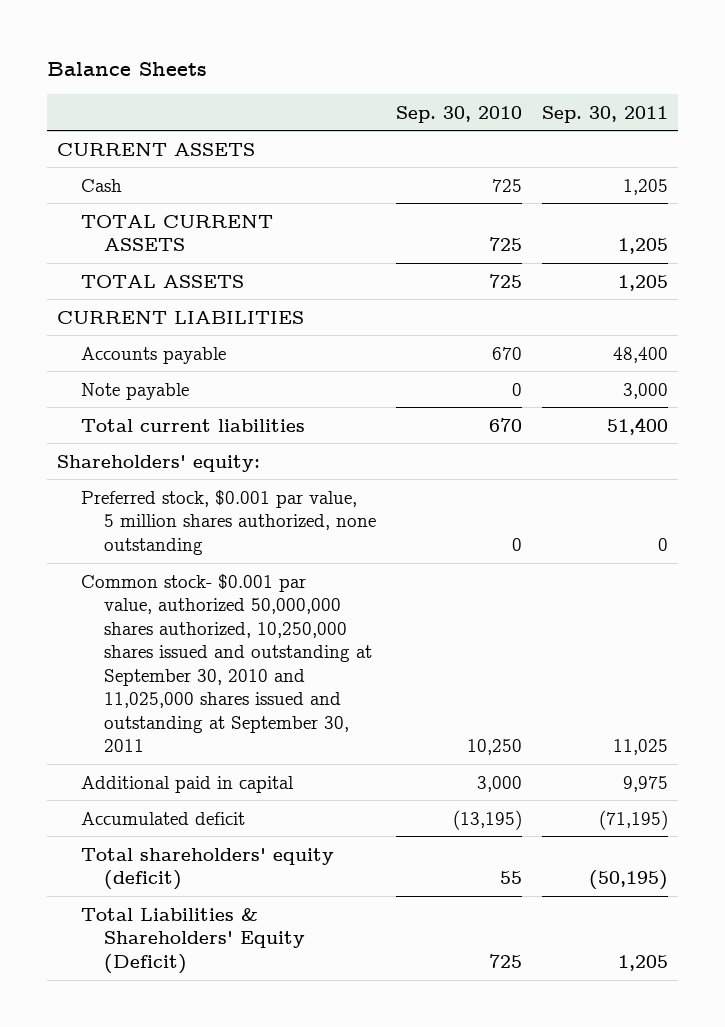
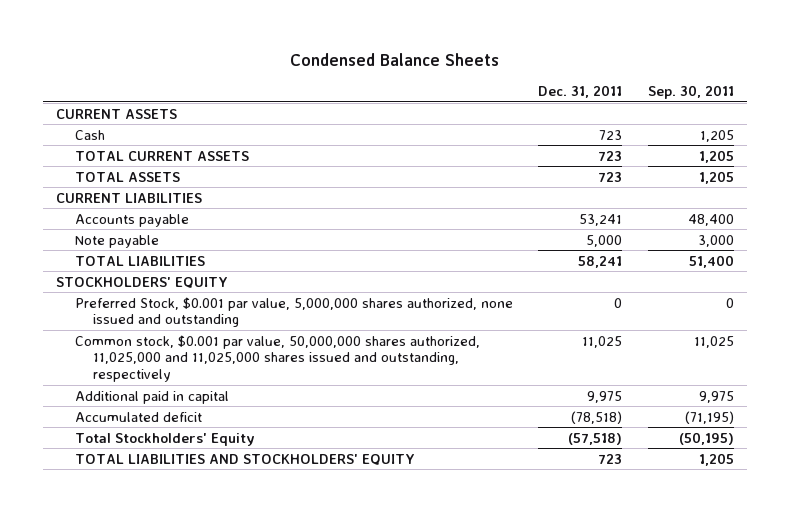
[47,61,208,76] Balance Sheets -> [289,52,499,66] Condensed Balance Sheets
[396,105,523,123] Sep. 30, 2010 -> none
none -> [538,84,623,98] Dec. 31, 2011
[80,418,305,432] Total current liabilities -> [74,255,205,266] TOTAL LIABILITIES
[57,454,261,472] Shareholders' equity: -> [55,276,228,288] STOCKHOLDERS' EQUITY
[80,489,377,555] Preferred stock, $0.001 par value, 5 million shares authorized, none outstanding -> [74,296,513,328] Preferred Stock, $0.001 par value, 5,000,000 shares authorized, none issued and outstanding
[80,573,373,753] Common stock- $0.001 par value, authorized 50,000,000 shares authorized, 10,250,000 shares issued and outstanding at September 30, 2010 and 11,025,000 shares issued and outstanding at September 30, 2011 -> [74,334,480,383] Common stock, $0.001 par value, 50,000,000 shares authorized, 11,025,000 and 11,025,000 shares issued and outstanding, respectively
[80,847,334,891] Total shareholders' equity (deficit) -> [74,432,255,446] Total Stockholders' Equity
[80,907,306,974] Total Liabilities & Shareholders' Equity (Deficit) -> [74,453,415,465] TOTAL LIABILITIES AND STOCKHOLDERS' EQUITY

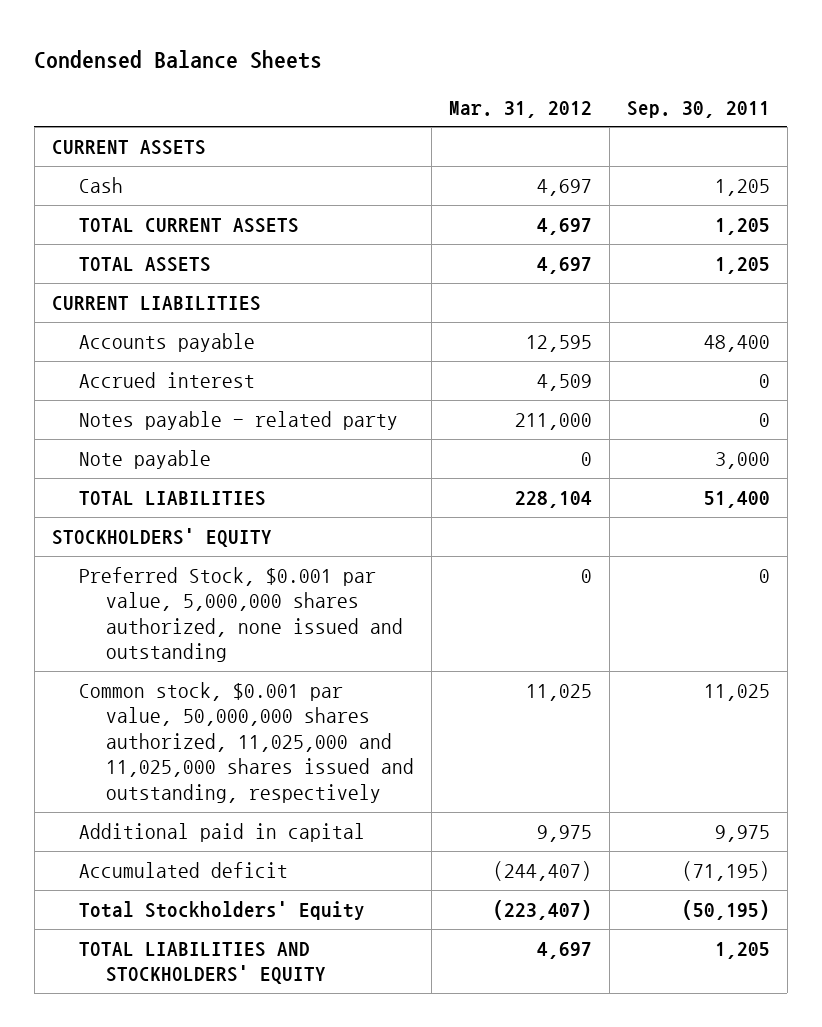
[538,84,623,98] Dec. 31, 2011 -> none
none -> [448,100,592,118] Mar. 31, 2012
none -> [78,371,255,388] Accrued interest
none -> [78,410,398,430] Notes payable - related party

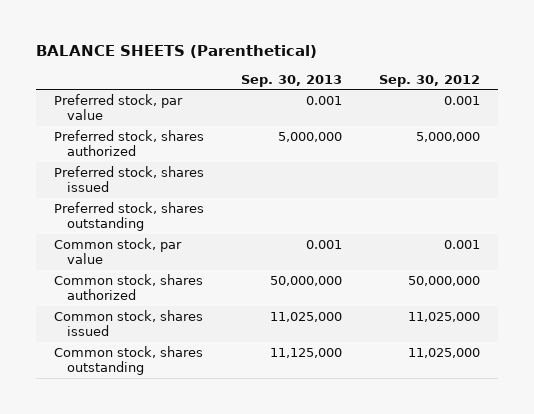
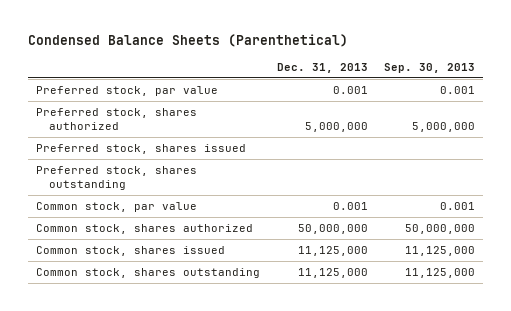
[35,44,317,58] BALANCE SHEETS (Parenthetical) -> [27,33,348,47] Condensed Balance Sheets (Parenthetical)
[378,74,480,87] Sep. 30, 2012 -> none
none -> [276,62,368,73] Dec. 31, 2013
[269,312,342,323] 11,025,000 -> [404,245,475,256] 11,125,000

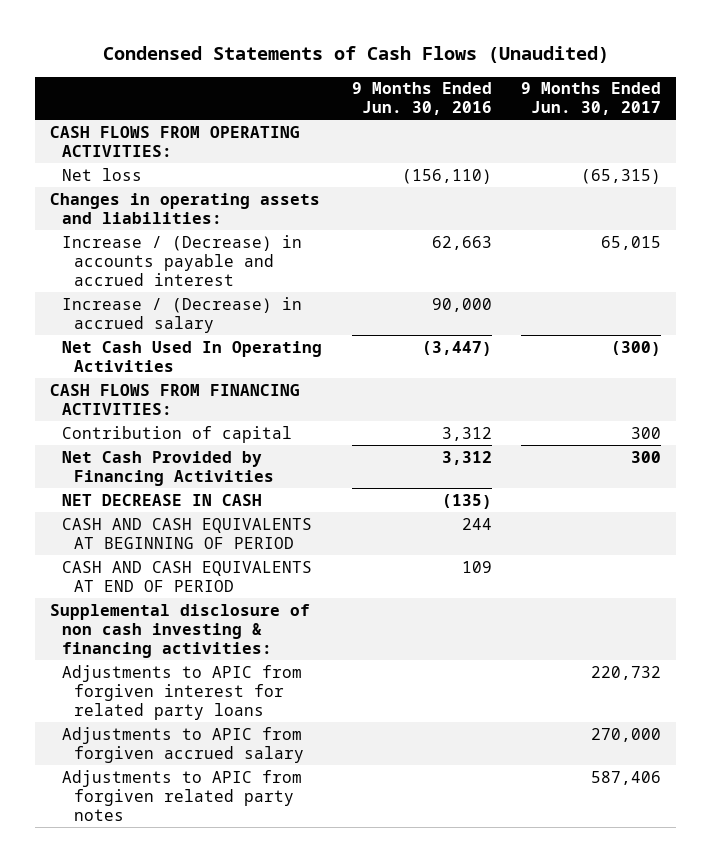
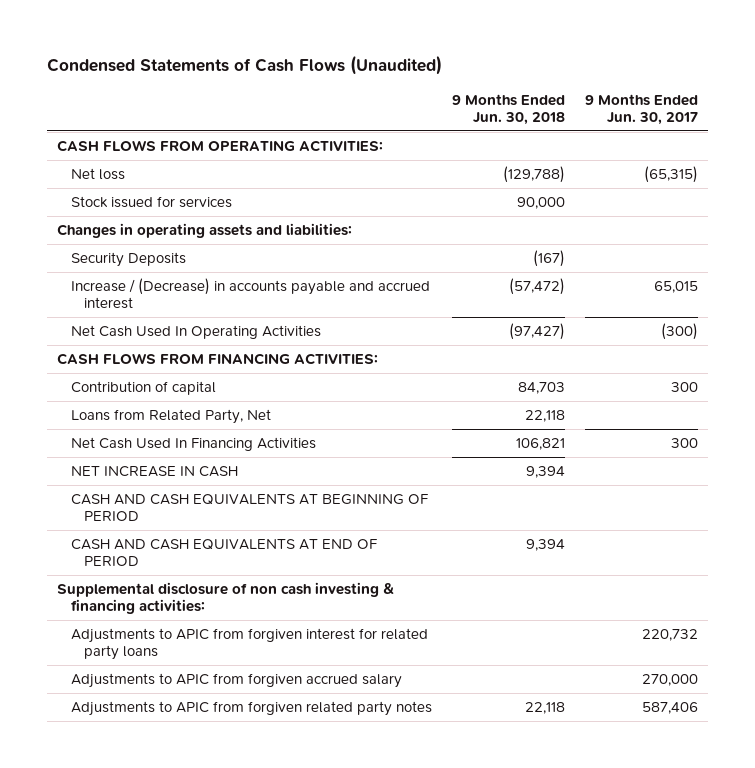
[351,82,492,116] 9 Months Ended Jun. 30, 2016 -> none
none -> [451,93,565,125] 9 Months Ended Jun. 30, 2018
none -> [70,196,232,209] Stock issued for services
none -> [70,252,186,268] Security Deposits
[61,296,302,333] Increase / (Decrease) in accrued salary -> none
none -> [70,409,271,425] Loans from Related Party, Net
[61,450,274,486] Net Cash Provided by Financing Activities -> [70,437,316,452] Net Cash Used In Financing Activities
[61,493,262,506] NET DECREASE IN CASH -> [70,466,238,478] NET INCREASE IN CASH

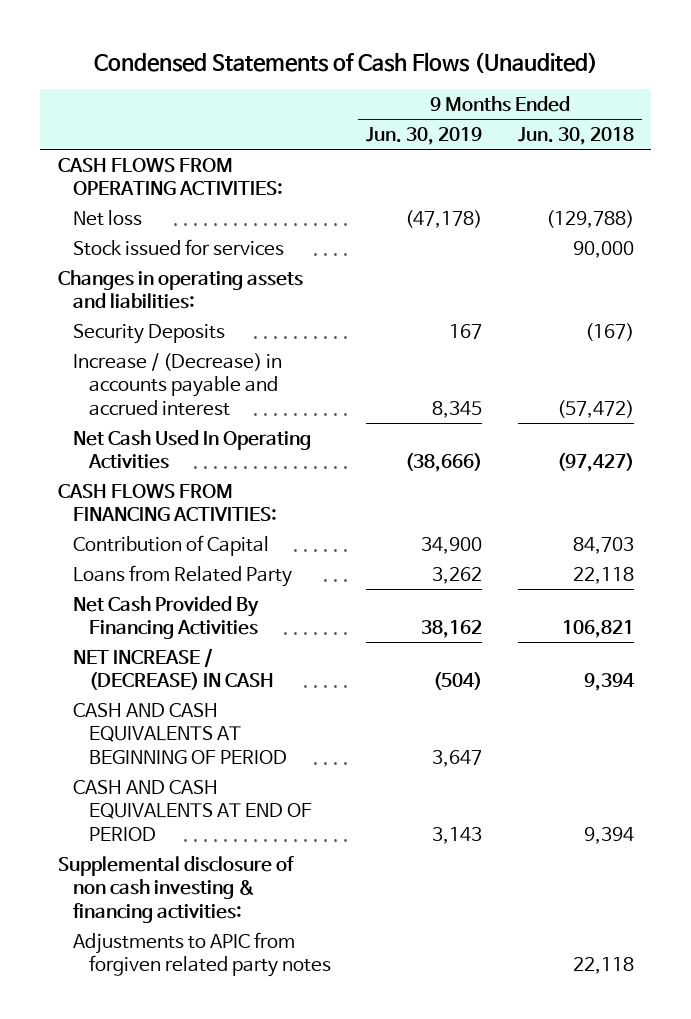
[584,93,698,125] 9 Months Ended Jun. 30, 2017 -> none
none -> [366,127,483,146] Jun. 30, 2019
[70,381,216,396] Contribution of capital -> [73,535,270,557] Contribution of Capital
[70,409,271,425] Loans from Related Party, Net -> [73,565,293,588] Loans from Related Party
[70,437,316,452] Net Cash Used In Financing Activities -> [73,596,260,640] Net Cash Provided By Financing Activities
[70,466,238,478] NET INCREASE IN CASH -> [73,648,275,691] NET INCREASE / (DECREASE) IN CASH
[70,628,428,661] Adjustments to APIC from forgiven interest for related party loans -> none
[70,673,402,689] Adjustments to APIC from forgiven accrued salary -> none

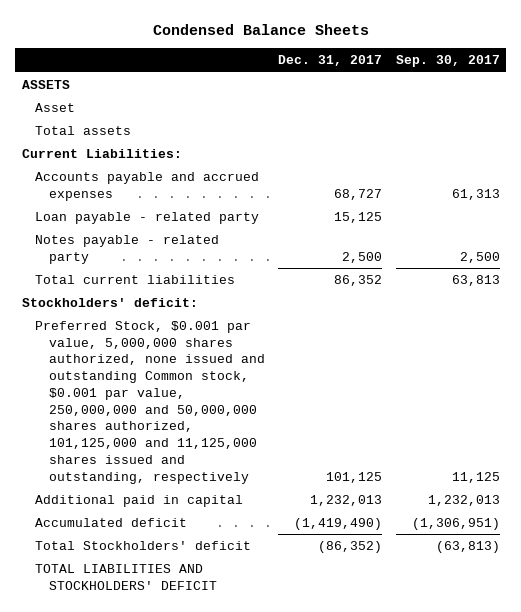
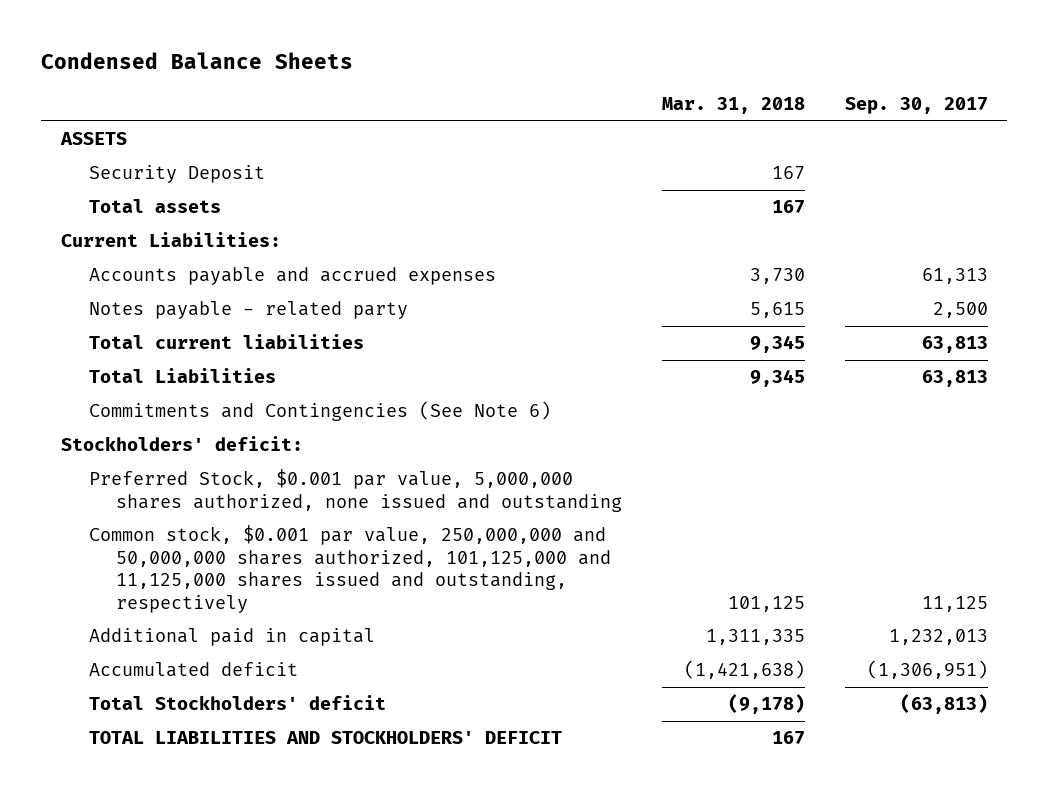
[278,55,383,67] Dec. 31, 2017 -> none
none -> [661,96,805,114] Mar. 31, 2018
[35,102,76,112] Asset -> none
none -> [88,165,265,184] Security Deposit
[35,211,260,224] Loan payable - related party -> none
none -> [88,368,276,384] Total Liabilities
none -> [88,401,551,422] Commitments and Contingencies (See Note 6)
none -> [88,469,622,512] Preferred Stock, $0.001 par value, 5,000,000 shares authorized, none issued and outstanding
[35,320,266,484] Preferred Stock, $0.001 par value, 5,000,000 shares authorized, none issued and outstanding Common stock, $0.001 par value, 250,000,000 and 50,000,000 shares authorized, 101,125,000 and 11,125,000 shares issued and outstanding, respectively -> [88,525,611,613] Common stock, $0.001 par value, 250,000,000 and 50,000,000 shares authorized, 101,125,000 and 11,125,000 shares issued and outstanding, respectively

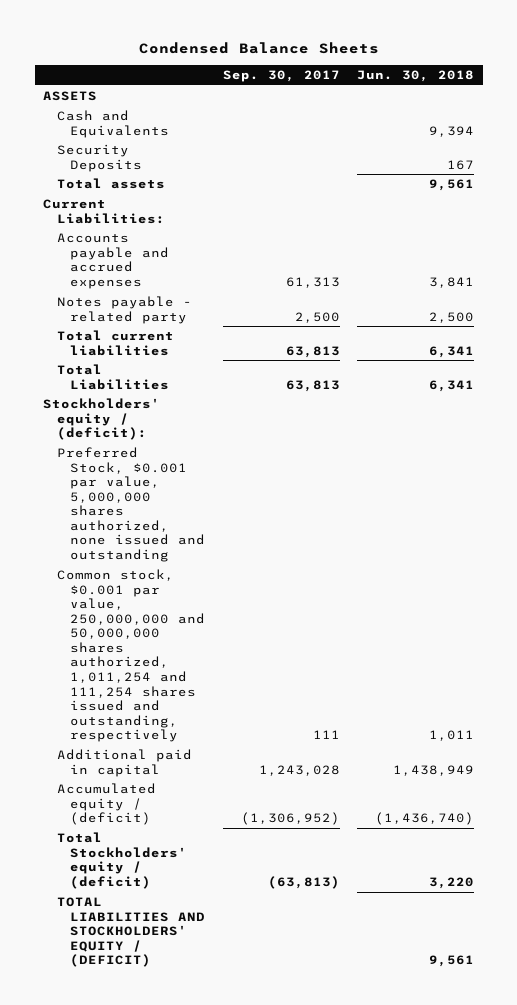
[661,96,805,114] Mar. 31, 2018 -> none
none -> [357,69,475,82] Jun. 30, 2018
none -> [56,110,170,138] Cash and Equivalents
[88,165,265,184] Security Deposit -> [56,144,143,172] Security Deposits
[88,401,551,422] Commitments and Contingencies (See Note 6) -> none
[61,436,304,452] Stockholders' deficit: -> [43,398,161,441] Stockholders' equity / (deficit):
[88,525,611,613] Common stock, $0.001 par value, 250,000,000 and 50,000,000 shares authorized, 101,125,000 and 11,125,000 shares issued and outstanding, respectively -> [56,569,206,743] Common stock, $0.001 par value, 250,000,000 and 50,000,000 shares authorized, 1,011,254 and 111,254 shares issued and outstanding, respectively
[921,595,988,612] 11,125 -> [312,730,340,740] 111
[888,629,988,646] 1,232,013 -> [258,764,340,776] 1,243,028
[88,662,298,678] Accumulated deficit -> [56,783,156,826] Accumulated equity / (deficit)
[866,660,988,680] (1,306,951) -> [240,812,340,826] (1,306,952)
[88,695,386,711] Total Stockholders' deficit -> [56,832,188,889] Total Stockholders' equity / (deficit)
[88,731,562,745] TOTAL LIABILITIES AND STOCKHOLDERS' DEFICIT -> [56,897,206,968] TOTAL LIABILITIES AND STOCKHOLDERS' EQUITY / (DEFICIT)

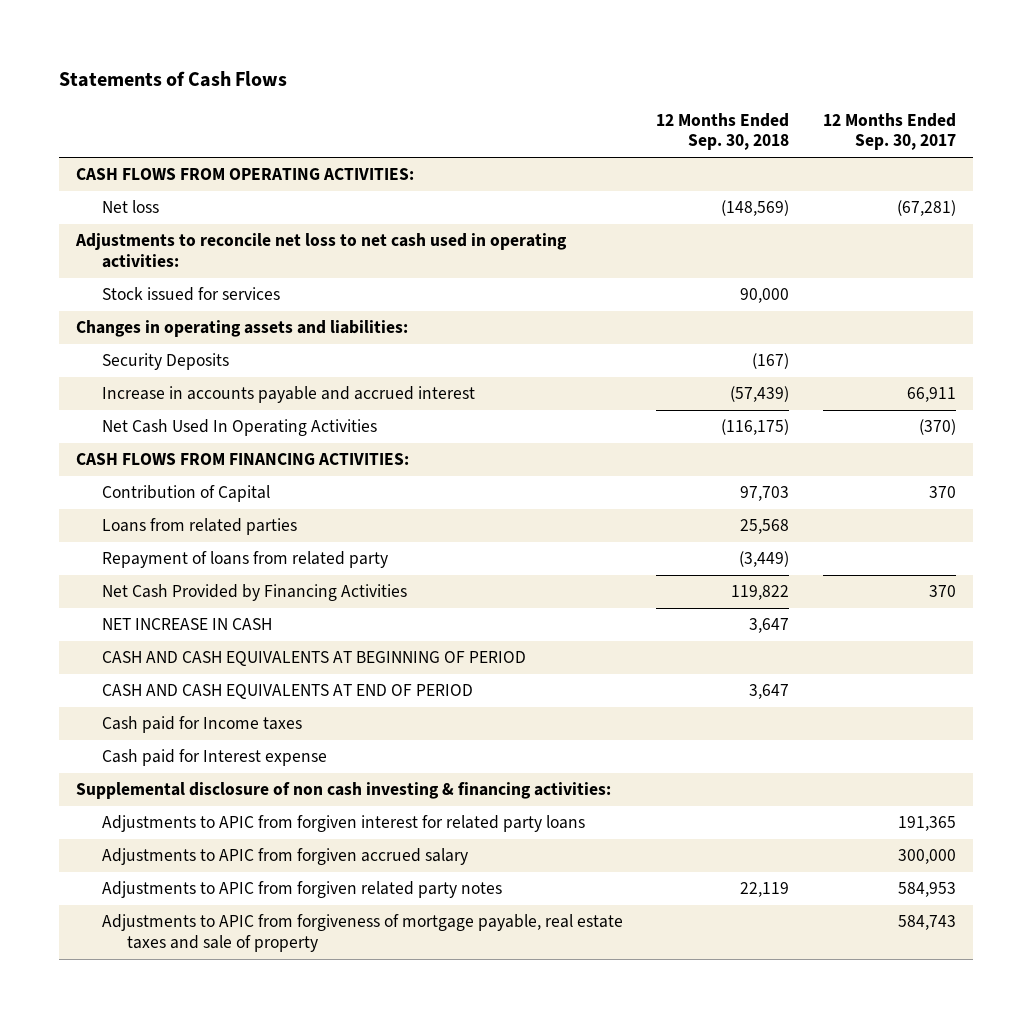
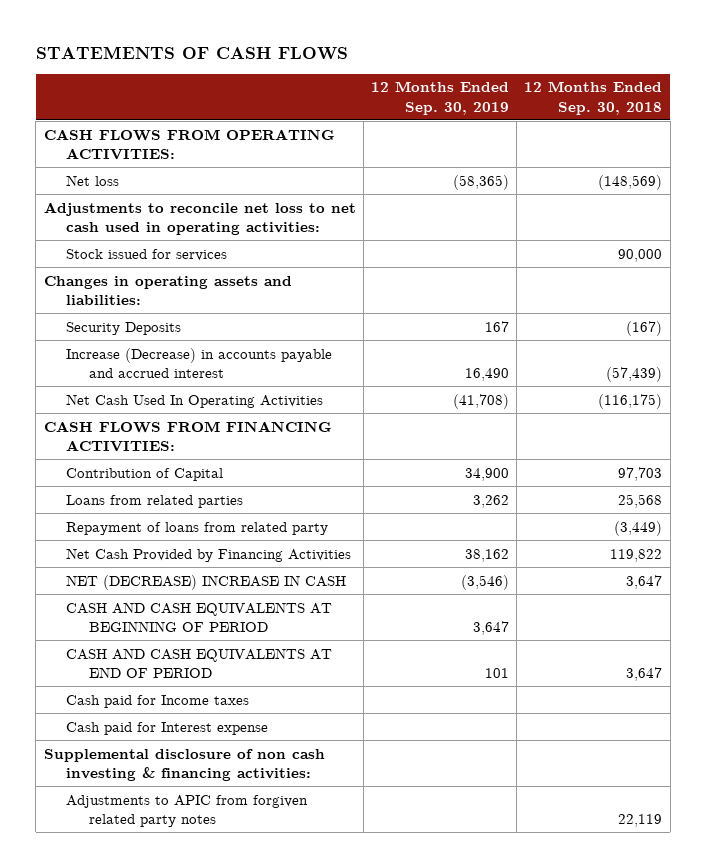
[59,71,288,88] Statements of Cash Flows -> [35,46,348,61] STATEMENTS OF CASH FLOWS
[823,112,957,151] 12 Months Ended Sep. 30, 2017 -> none
none -> [371,81,510,115] 12 Months Ended Sep. 30, 2019
[101,386,475,404] Increase in accounts payable and accrued interest -> [66,347,333,378] Increase (Decrease) in accounts payable and accrued interest
[101,618,272,631] NET INCREASE IN CASH -> [66,574,347,590] NET (DECREASE) INCREASE IN CASH
[101,815,585,833] Adjustments to APIC from forgiven interest for related party loans -> none
[101,848,468,866] Adjustments to APIC from forgiven accrued salary -> none
[101,914,623,953] Adjustments to APIC from forgiveness of mortgage payable, real estate taxes and sale of property -> none

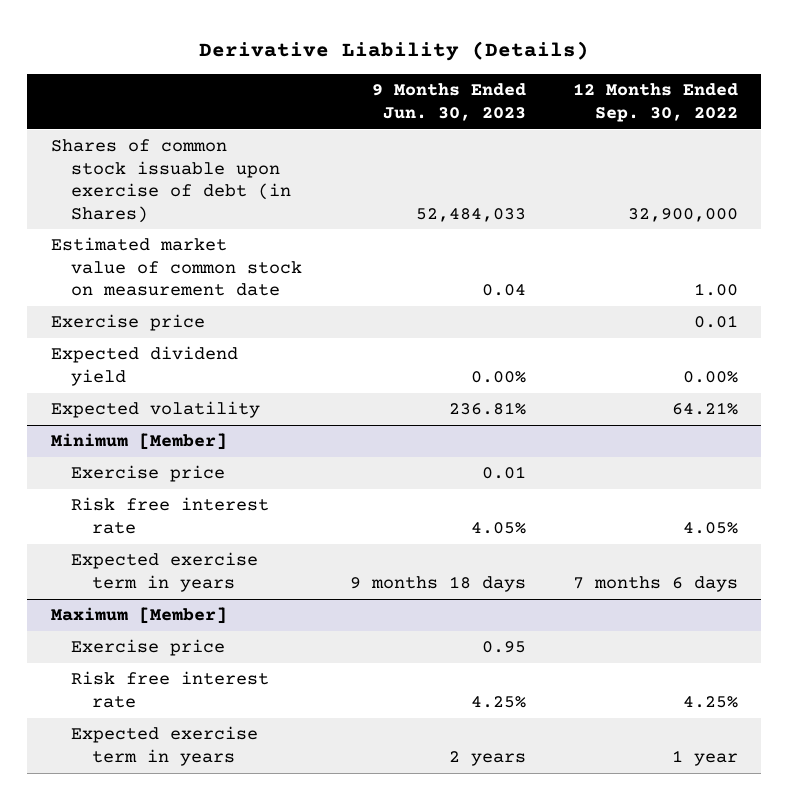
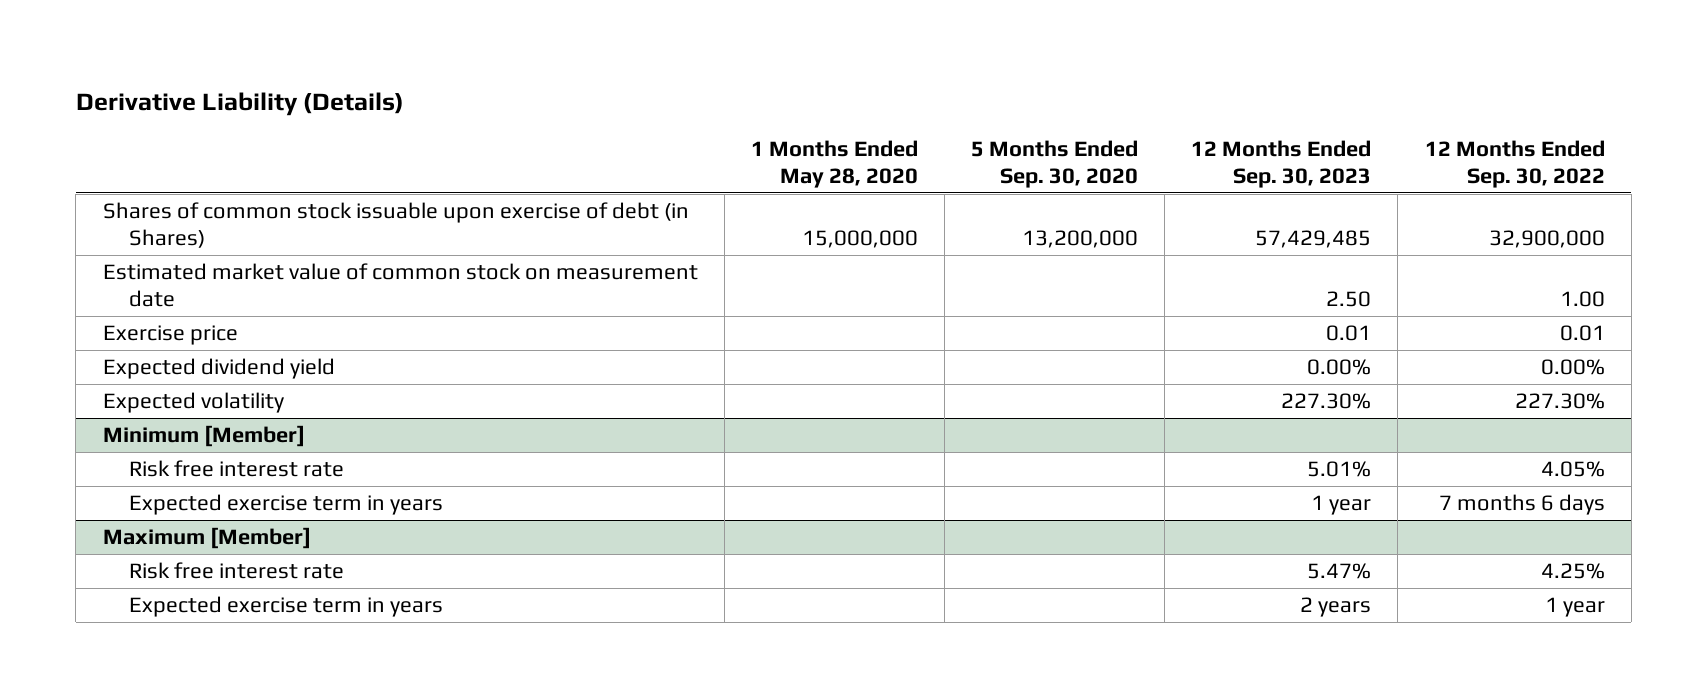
[371,83,526,121] 9 Months Ended Jun. 30, 2023 -> none
none -> [750,139,918,188] 1 Months Ended May 28, 2020
none -> [971,139,1139,188] 5 Months Ended Sep. 30, 2020
none -> [1191,139,1372,188] 12 Months Ended Sep. 30, 2023
[671,402,738,416] 64.21% -> [1514,392,1605,409] 227.30%
[71,465,226,483] Exercise price -> none
[71,639,226,657] Exercise price -> none

